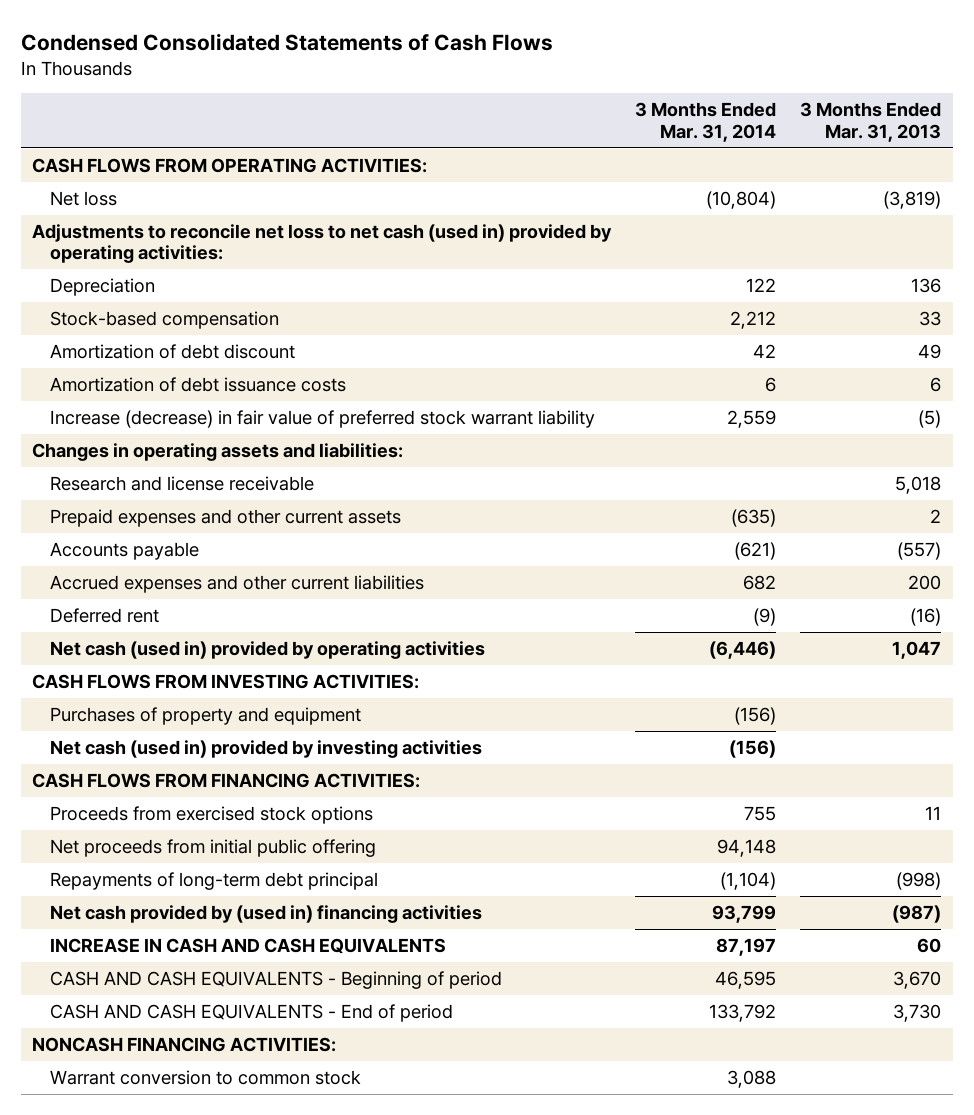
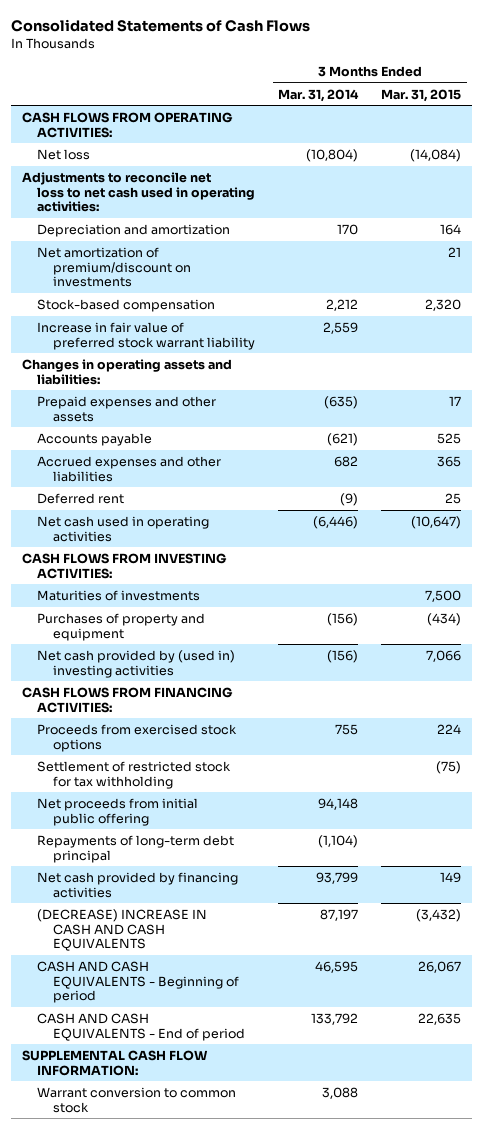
[20,32,553,51] Condensed Consolidated Statements of Cash Flows -> [11,18,311,32] Consolidated Statements of Cash Flows
[800,102,942,142] 3 Months Ended Mar. 31, 2013 -> none
none -> [380,88,461,102] Mar. 31, 2015
[50,277,156,296] Depreciation -> none
[32,223,613,264] Adjustments to reconcile net loss to net cash (used in) provided by operating activities: -> [22,171,256,213] Adjustments to reconcile net loss to net cash used in operating activities:
none -> [37,223,231,237] Depreciation and amortization
none -> [37,246,191,288] Net amortization of premium/discount on investments
[50,343,296,359] Amortization of debt discount -> none
[50,376,347,392] Amortization of debt issuance costs -> none
[50,409,596,428] Increase (decrease) in fair value of preferred stock warrant liability -> [37,321,255,350] Increase in fair value of preferred stock warrant liability
[50,475,315,491] Research and license receivable -> none
[50,508,402,527] Prepaid expenses and other current assets -> [37,395,217,422] Prepaid expenses and other assets
[50,574,425,593] Accrued expenses and other current liabilities -> [37,455,222,482] Accrued expenses and other liabilities
[50,640,486,659] Net cash (used in) provided by operating activities -> [37,515,210,542] Net cash used in operating activities
none -> [37,589,201,601] Maturities of investments
[50,739,483,758] Net cash (used in) provided by investing activities -> [37,649,236,678] Net cash provided by (used in) investing activities
none -> [37,760,232,789] Settlement of restricted stock for tax withholding
[50,904,483,923] Net cash provided by (used in) financing activities -> [37,871,239,898] Net cash provided by financing activities
[50,937,447,954] INCREASE IN CASH AND CASH EQUIVALENTS -> [37,908,208,952] (DECREASE) INCREASE IN CASH AND CASH EQUIVALENTS
[32,1036,337,1052] NONCASH FINANCING ACTIVITIES: -> none
none -> [22,1049,209,1076] SUPPLEMENTAL CASH FLOW INFORMATION:

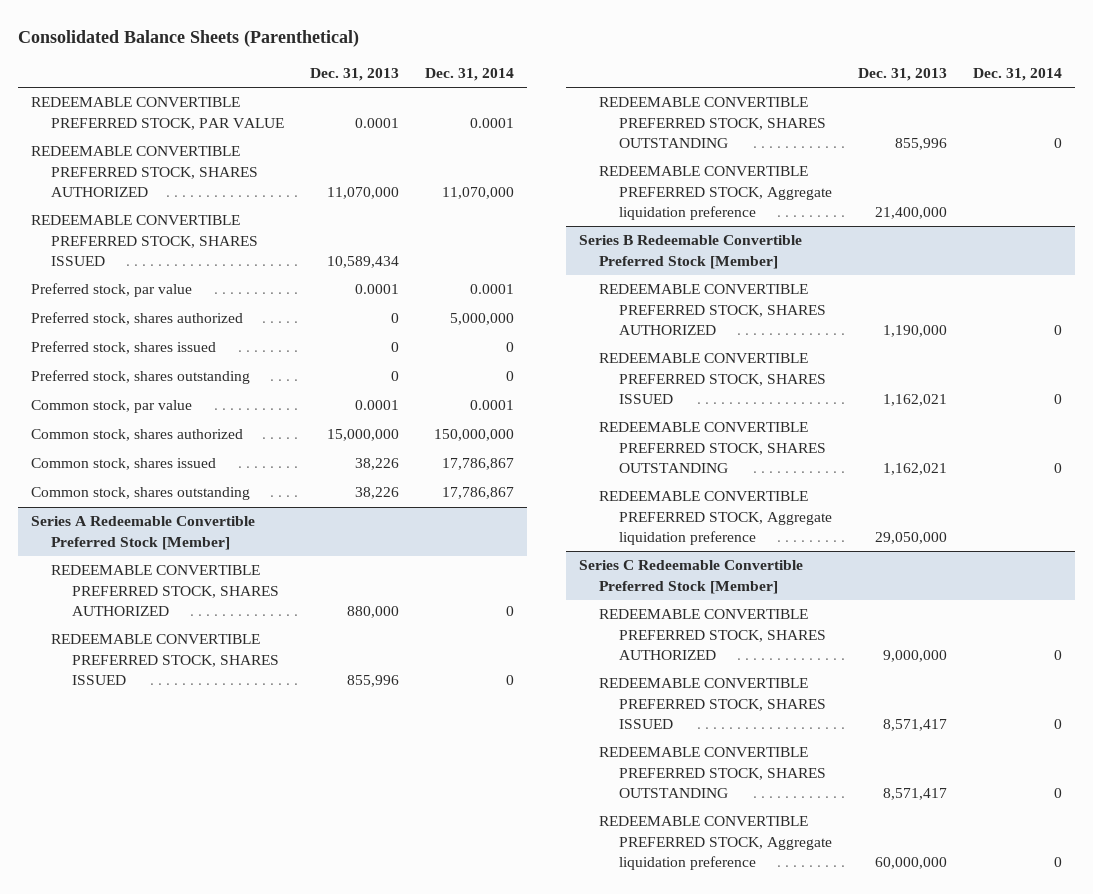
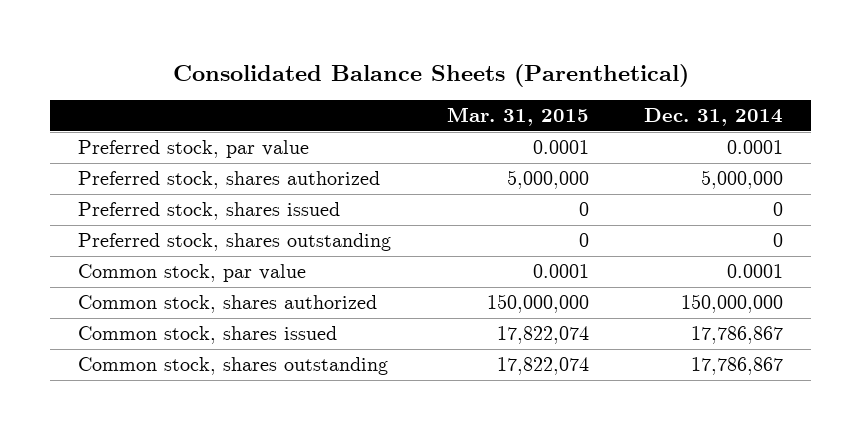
[310,67,400,81] Dec. 31, 2013 -> none
none -> [446,107,589,127] Mar. 31, 2015
[31,97,285,130] REDEEMABLE CONVERTIBLE PREFERRED STOCK, PAR VALUE -> none
[31,146,259,197] REDEEMABLE CONVERTIBLE PREFERRED STOCK, SHARES AUTHORIZED -> none
[31,215,259,266] REDEEMABLE CONVERTIBLE PREFERRED STOCK, SHARES ISSUED -> none
[31,516,256,550] Series A Redeemable Convertible Preferred Stock [Member] -> none
[51,565,279,616] REDEEMABLE CONVERTIBLE PREFERRED STOCK, SHARES AUTHORIZED -> none
[51,634,279,685] REDEEMABLE CONVERTIBLE PREFERRED STOCK, SHARES ISSUED -> none
[599,97,827,148] REDEEMABLE CONVERTIBLE PREFERRED STOCK, SHARES OUTSTANDING -> none
[599,166,833,220] REDEEMABLE CONVERTIBLE PREFERRED STOCK, Aggregate liquidation preference -> none
[579,235,803,269] Series B Redeemable Convertible Preferred Stock [Member] -> none
[599,284,827,335] REDEEMABLE CONVERTIBLE PREFERRED STOCK, SHARES AUTHORIZED -> none
[599,353,827,404] REDEEMABLE CONVERTIBLE PREFERRED STOCK, SHARES ISSUED -> none
[599,422,827,473] REDEEMABLE CONVERTIBLE PREFERRED STOCK, SHARES OUTSTANDING -> none
[599,491,833,545] REDEEMABLE CONVERTIBLE PREFERRED STOCK, Aggregate liquidation preference -> none
[579,560,804,594] Series C Redeemable Convertible Preferred Stock [Member] -> none
[599,609,827,660] REDEEMABLE CONVERTIBLE PREFERRED STOCK, SHARES AUTHORIZED -> none
[599,678,827,729] REDEEMABLE CONVERTIBLE PREFERRED STOCK, SHARES ISSUED -> none
[599,747,827,798] REDEEMABLE CONVERTIBLE PREFERRED STOCK, SHARES OUTSTANDING -> none
[599,816,833,870] REDEEMABLE CONVERTIBLE PREFERRED STOCK, Aggregate liquidation preference -> none

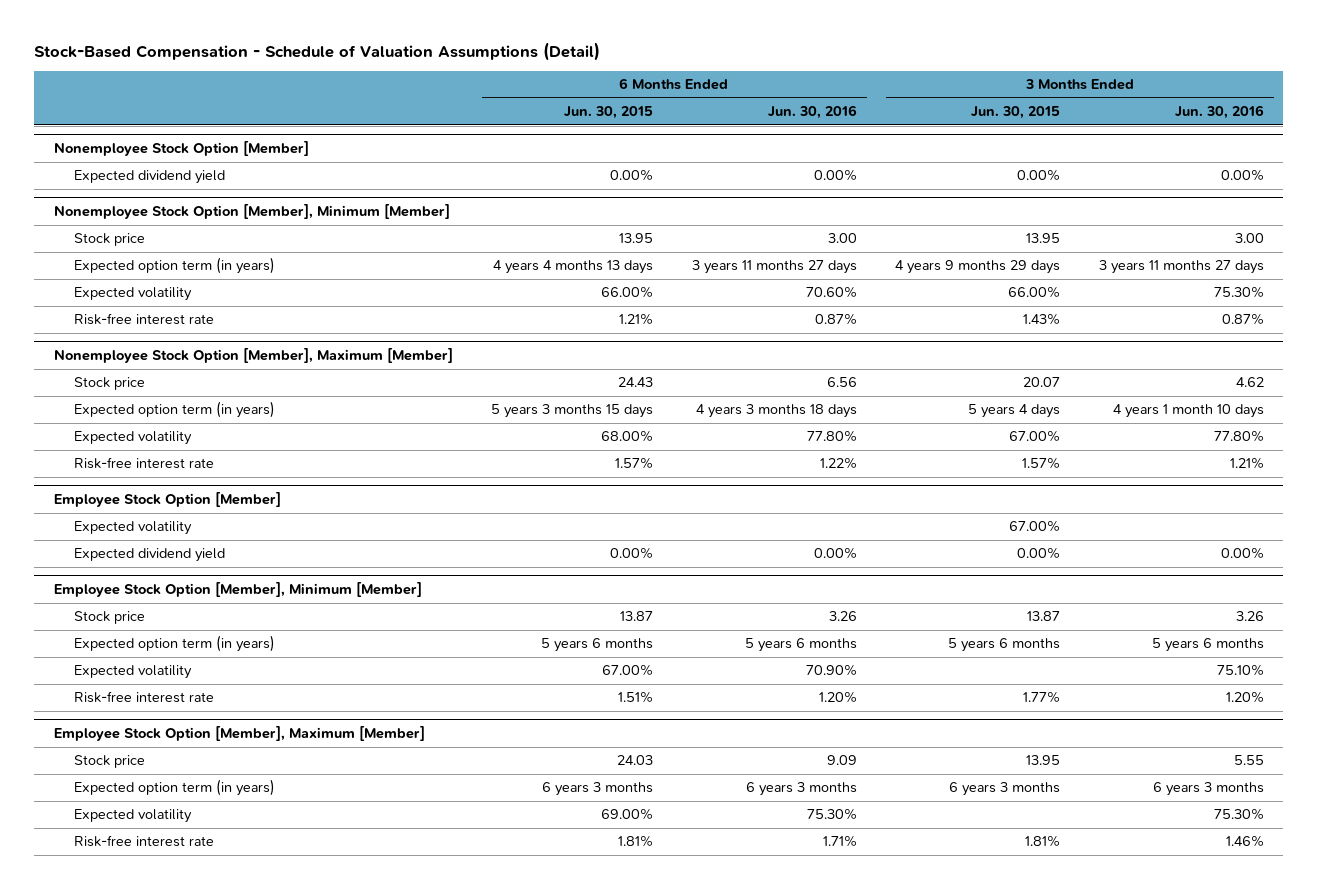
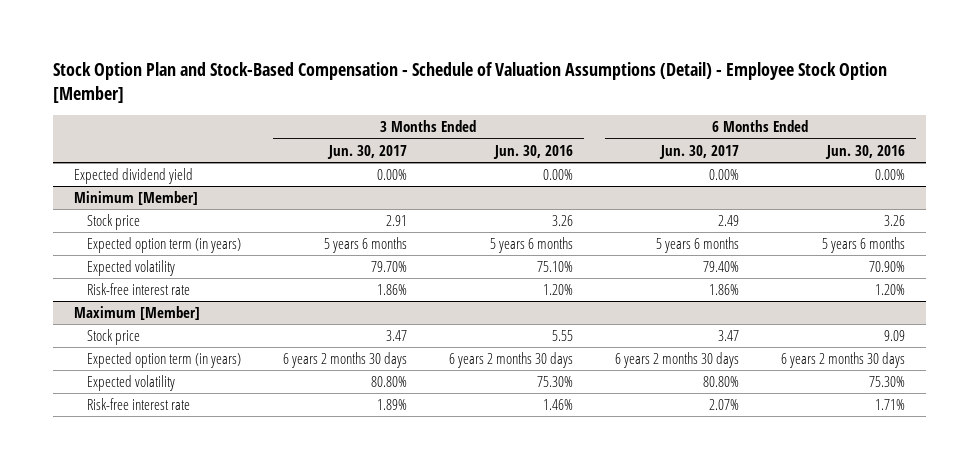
[34,41,601,61] Stock-Based Compensation - Schedule of Valuation Assumptions (Detail) -> [52,62,887,103] Stock Option Plan and Stock-Based Compensation - Schedule of Valuation Assumptions (Detail) - Employee Stock Option [Member]
[564,106,654,120] Jun. 30, 2015 -> none
[971,106,1061,120] Jun. 30, 2015 -> none
none -> [327,144,408,159] Jun. 30, 2017
none -> [659,144,740,159] Jun. 30, 2017
[53,141,309,157] Nonemployee Stock Option [Member] -> none
[53,204,450,220] Nonemployee Stock Option [Member], Minimum [Member] -> none
[73,233,145,247] Stock price -> none
[73,257,275,275] Expected option term (in years) -> none
[73,287,192,302] Expected volatility -> none
[73,313,214,326] Risk-free interest rate -> none
[53,348,453,364] Nonemployee Stock Option [Member], Maximum [Member] -> none
[73,377,145,391] Stock price -> none
[73,401,275,419] Expected option term (in years) -> none
[73,431,192,446] Expected volatility -> none
[73,457,214,470] Risk-free interest rate -> none
[53,492,281,508] Employee Stock Option [Member] -> none
[73,521,192,536] Expected volatility -> none
[73,548,225,563] Expected dividend yield -> none
[53,582,422,598] Employee Stock Option [Member], Minimum [Member] -> none
none -> [73,191,198,206] Minimum [Member]
[53,726,425,742] Employee Stock Option [Member], Maximum [Member] -> none
none -> [73,306,200,321] Maximum [Member]
[745,782,857,797] 6 years 3 months -> [781,352,906,369] 6 years 2 months 30 days
[1153,782,1265,797] 6 years 3 months -> [449,352,574,369] 6 years 2 months 30 days

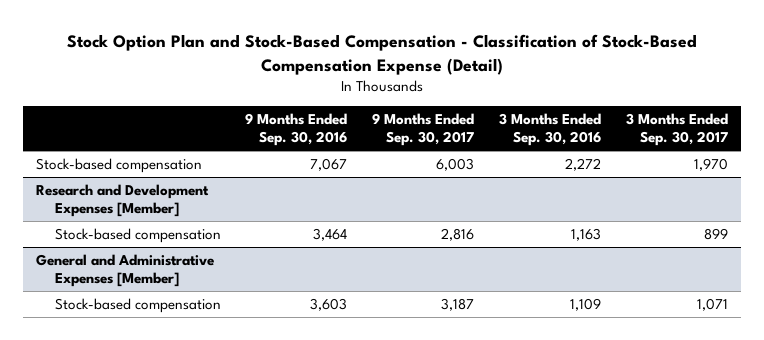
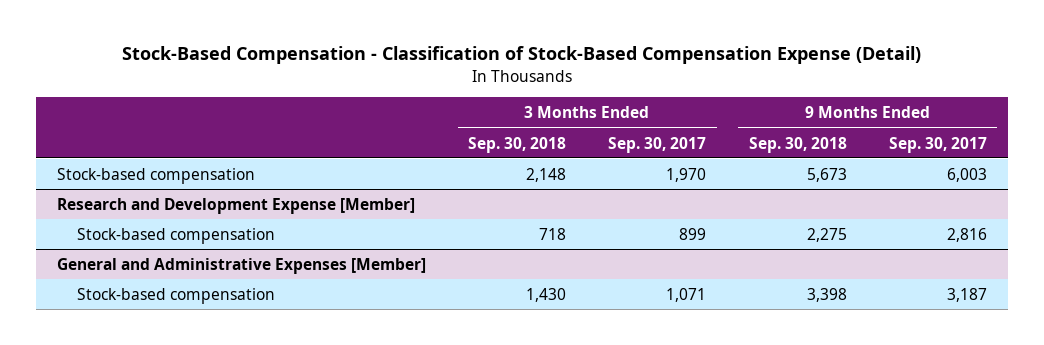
[66,33,697,75] Stock Option Plan and Stock-Based Compensation - Classification of Stock-Based Compensation Expense (Detail) -> [121,46,921,65] Stock-Based Compensation - Classification of Stock-Based Compensation Expense (Detail)
[245,113,348,147] 9 Months Ended Sep. 30, 2016 -> none
[499,113,602,147] 3 Months Ended Sep. 30, 2016 -> none
none -> [468,136,567,153] Sep. 30, 2018
none -> [748,136,847,153] Sep. 30, 2018
[35,183,209,217] Research and Development Expenses [Member] -> [57,197,416,214] Research and Development Expense [Member]

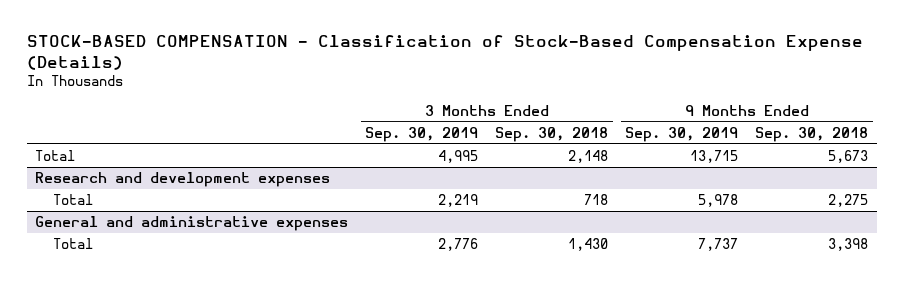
[121,46,921,65] Stock-Based Compensation - Classification of Stock-Based Compensation Expense (Detail) -> [26,35,863,71] STOCK-BASED COMPENSATION - Classification of Stock-Based Compensation Expense (Details)
[608,136,707,153] Sep. 30, 2017 -> none
[888,136,987,153] Sep. 30, 2017 -> none
none -> [365,126,479,142] Sep. 30, 2019
none -> [625,126,739,142] Sep. 30, 2019
[57,167,256,184] Stock-based compensation -> [35,150,76,162] Total
[57,197,416,214] Research and Development Expense [Member] -> [35,172,331,188] Research and development expenses
[77,227,276,244] Stock-based compensation -> [52,194,93,206] Total
[57,257,427,274] General and Administrative Expenses [Member] -> [35,216,349,232] General and administrative expenses
[77,287,276,304] Stock-based compensation -> [52,238,93,250] Total

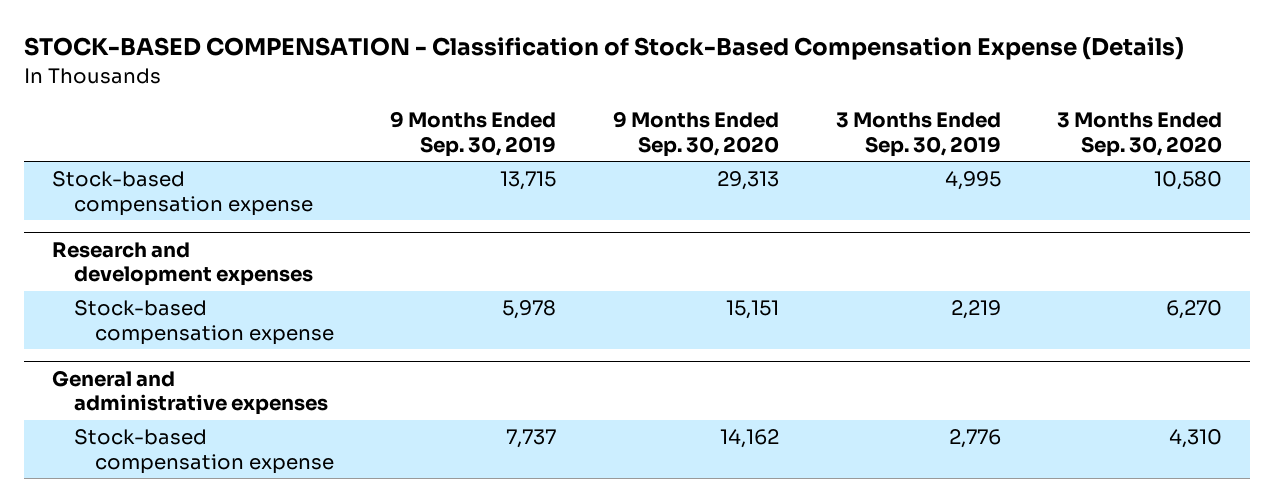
[495,126,609,142] Sep. 30, 2018 -> none
[755,126,869,142] Sep. 30, 2018 -> none
none -> [612,111,779,157] 9 Months Ended Sep. 30, 2020
none -> [1057,112,1223,157] 3 Months Ended Sep. 30, 2020
[35,150,76,162] Total -> [52,171,313,216] Stock-based compensation expense
[52,194,93,206] Total -> [73,300,334,345] Stock-based compensation expense
[52,238,93,250] Total -> [73,429,334,474] Stock-based compensation expense

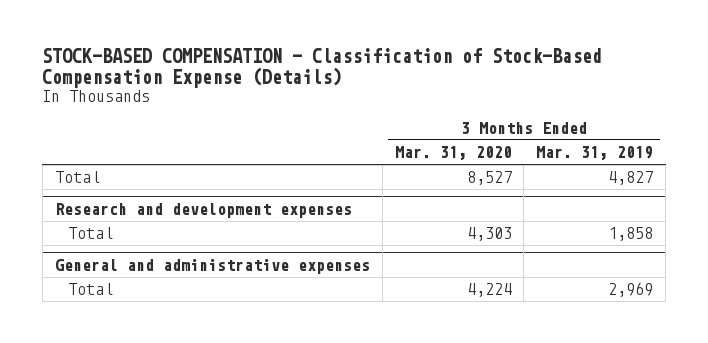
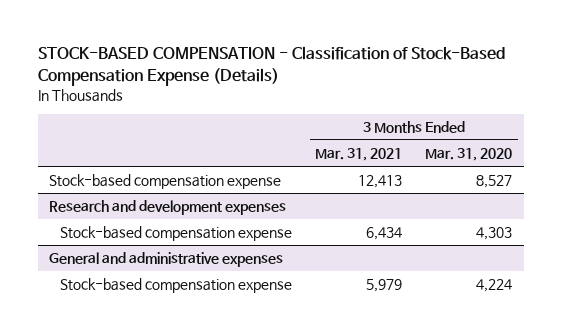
[536,146,654,161] Mar. 31, 2019 -> none
none -> [315,148,403,162] Mar. 31, 2021
[54,171,100,184] Total -> [49,174,282,190] Stock-based compensation expense
[68,227,114,240] Total -> [60,226,293,242] Stock-based compensation expense
[68,283,114,296] Total -> [60,278,293,294] Stock-based compensation expense

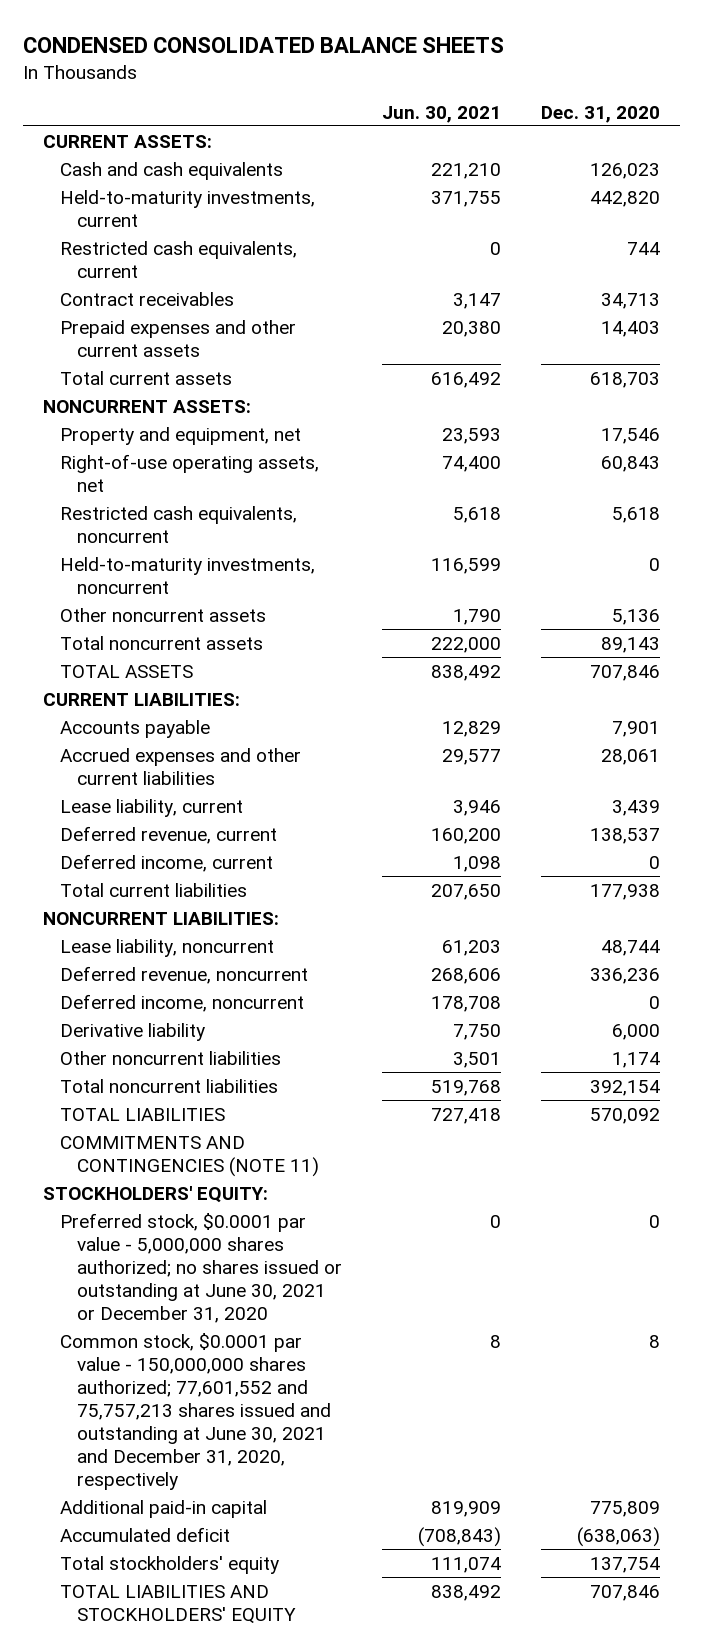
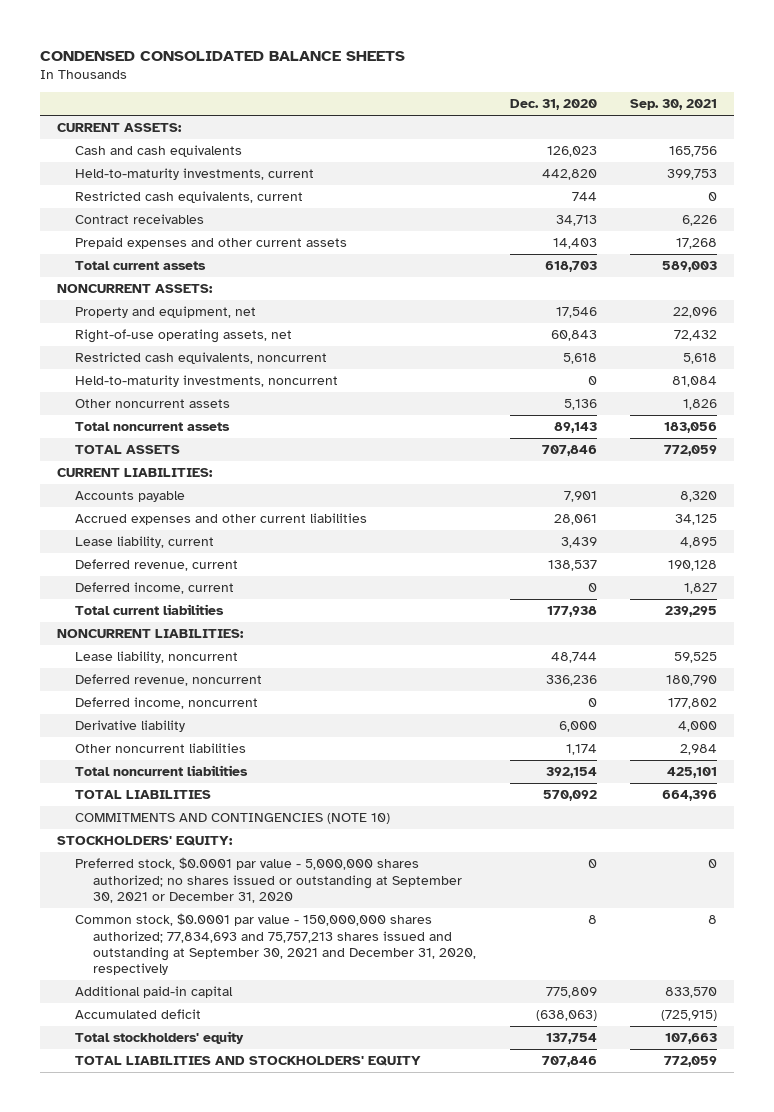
[381,105,501,123] Jun. 30, 2021 -> none
none -> [630,99,718,111] Sep. 30, 2021
[60,1135,320,1177] COMMITMENTS AND CONTINGENCIES (NOTE 11) -> [75,813,391,825] COMMITMENTS AND CONTINGENCIES (NOTE 10)
[60,1212,343,1324] Preferred stock, $0.0001 par value - 5,000,000 shares authorized; no shares issued or outstanding at June 30, 2021 or December 31, 2020 -> [75,857,463,903] Preferred stock, $0.0001 par value - 5,000,000 shares authorized; no shares issued or outstanding at September 30, 2021 or December 31, 2020
[60,1332,332,1491] Common stock, $0.0001 par value - 150,000,000 shares authorized; 77,601,552 and 75,757,213 shares issued and outstanding at June 30, 2021 and December 31, 2020, respectively -> [75,913,477,976] Common stock, $0.0001 par value - 150,000,000 shares authorized; 77,834,693 and 75,757,213 shares issued and outstanding at September 30, 2021 and December 31, 2020, respectively

